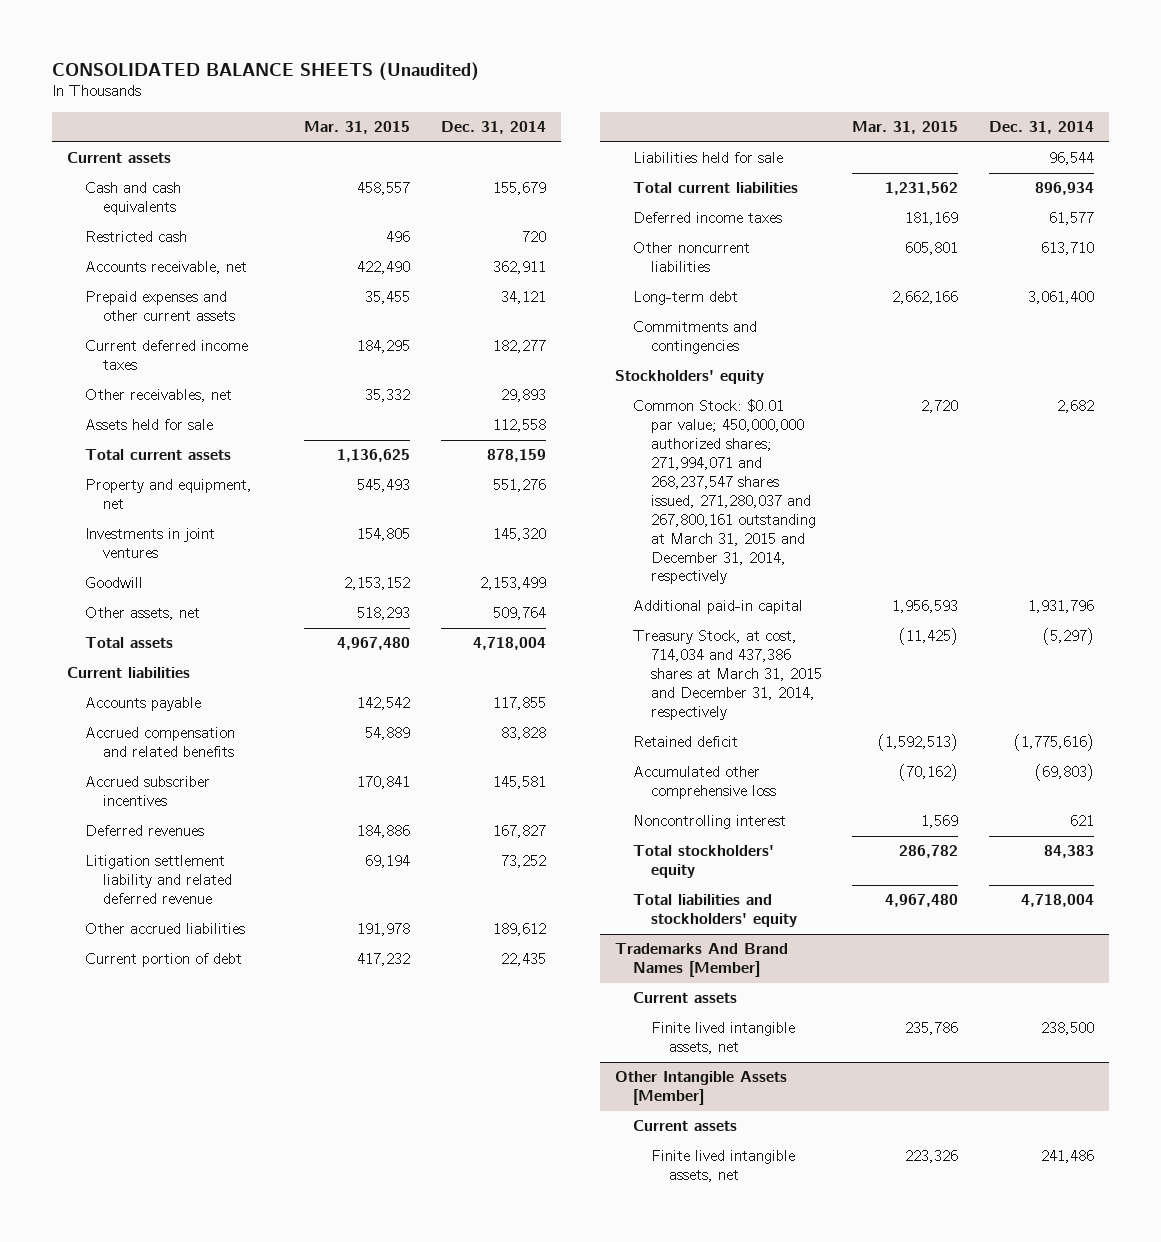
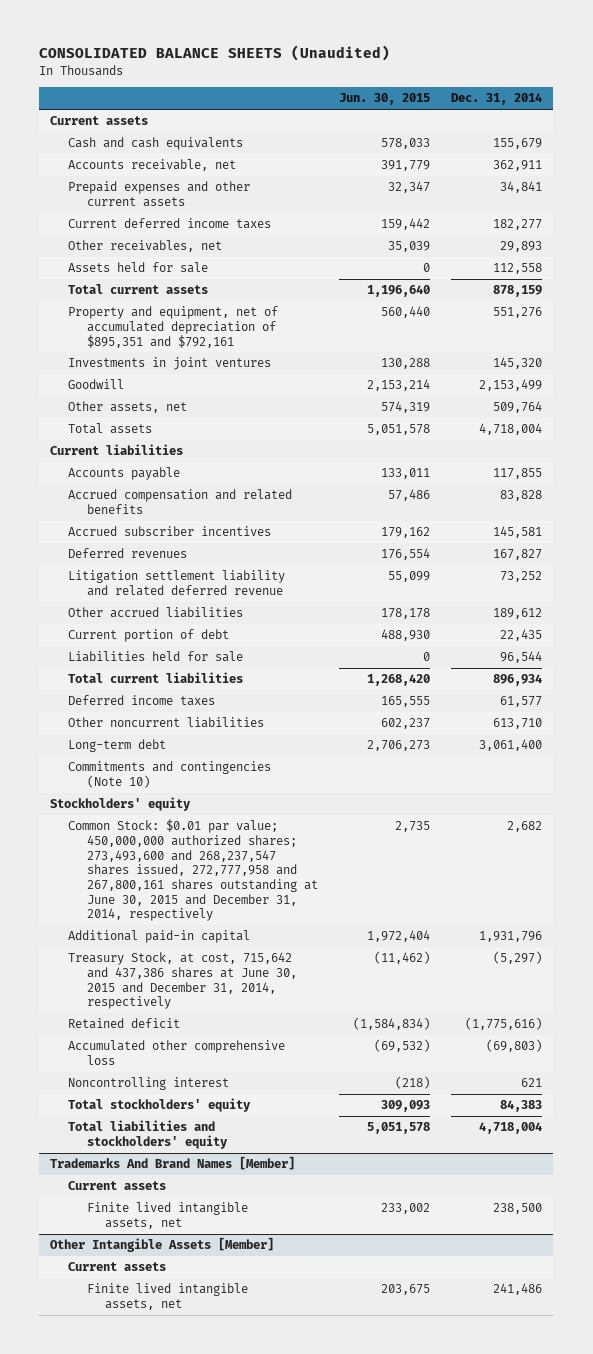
[304,120,411,134] Mar. 31, 2015 -> none
none -> [339,93,431,106] Jun. 30, 2015
[84,231,187,243] Restricted cash -> none
[500,291,546,305] 34,121 -> [500,181,543,194] 34,841
[84,479,252,510] Property and equipment, net -> [68,306,279,348] Property and equipment, net of accumulated depreciation of $895,351 and $792,161
[632,321,757,355] Commitments and contingencies -> [68,761,272,788] Commitments and contingencies (Note 10)
[632,399,816,585] Common Stock: $0.01 par value; 450,000,000 authorized shares; 271,994,071 and 268,237,547 shares issued, 271,280,037 and 267,800,161 outstanding at March 31, 2015 and December 31, 2014, respectively -> [68,819,318,922] Common Stock: $0.01 par value; 450,000,000 authorized shares; 273,493,600 and 268,237,547 shares issued, 272,777,958 and 267,800,161 shares outstanding at June 30, 2015 and December 31, 2014, respectively
[632,630,822,720] Treasury Stock, at cost, 714,034 and 437,386 shares at March 31, 2015 and December 31, 2014, respectively -> [68,952,297,1010] Treasury Stock, at cost, 715,642 and 437,386 shares at June 30, 2015 and December 31, 2014, respectively

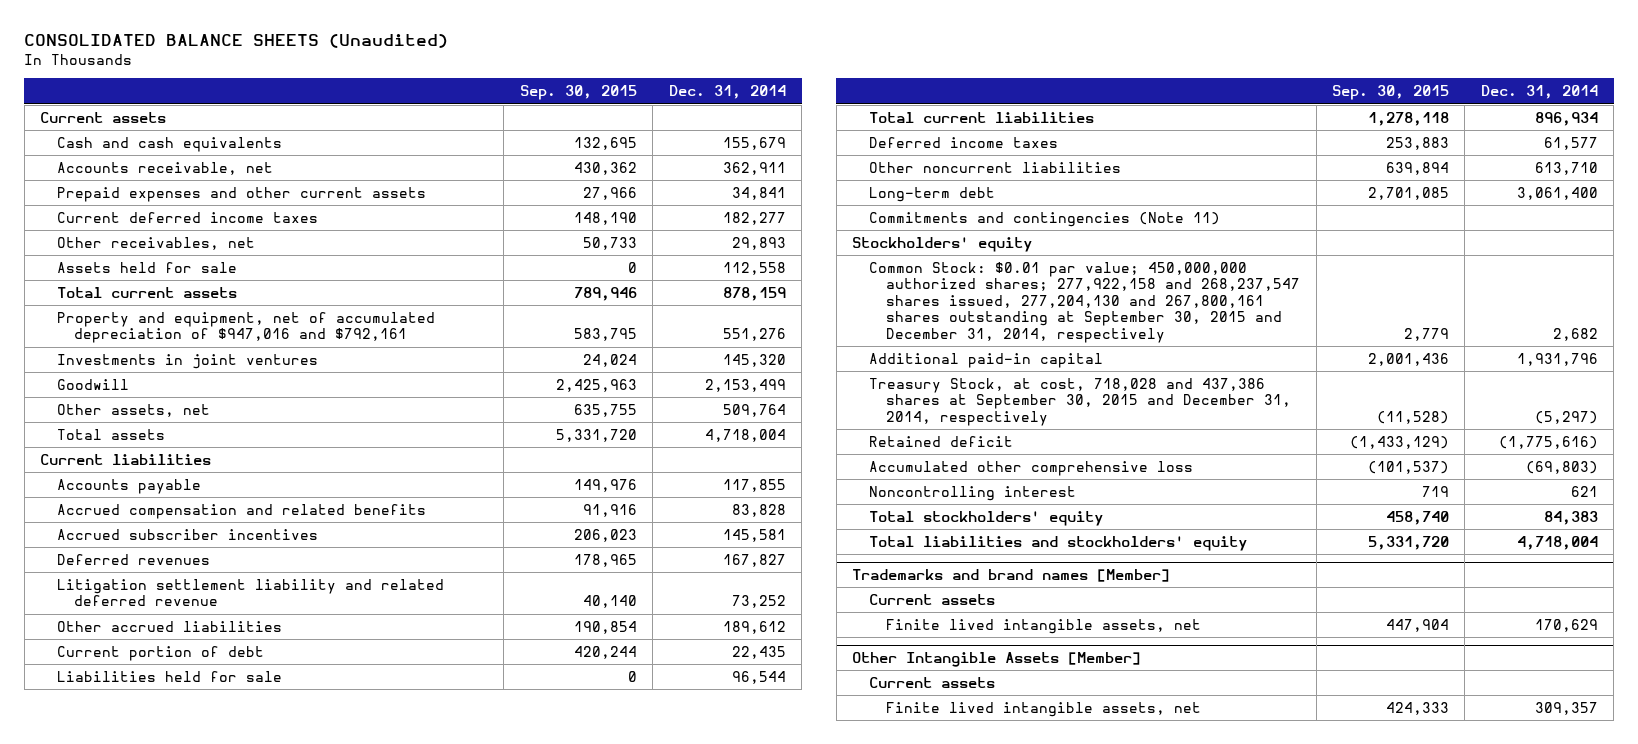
[339,93,431,106] Jun. 30, 2015 -> none
none -> [519,85,637,101] Sep. 30, 2015
[68,306,279,348] Property and equipment, net of accumulated depreciation of $895,351 and $792,161 -> [56,311,435,344] Property and equipment, net of accumulated depreciation of $947,016 and $792,161
[68,761,272,788] Commitments and contingencies (Note 10) -> [869,211,1221,227] Commitments and contingencies (Note 11)
[68,819,318,922] Common Stock: $0.01 par value; 450,000,000 authorized shares; 273,493,600 and 268,237,547 shares issued, 272,777,958 and 267,800,161 shares outstanding at June 30, 2015 and December 31, 2014, respectively -> [869,261,1301,343] Common Stock: $0.01 par value; 450,000,000 authorized shares; 277,922,158 and 268,237,547 shares issued, 277,204,130 and 267,800,161 shares outstanding at September 30, 2015 and December 31, 2014, respectively
[68,952,297,1010] Treasury Stock, at cost, 715,642 and 437,386 shares at June 30, 2015 and December 31, 2014, respectively -> [869,377,1292,426] Treasury Stock, at cost, 718,028 and 437,386 shares at September 30, 2015 and December 31, 2014, respectively
[50,1156,296,1171] Trademarks And Brand Names [Member] -> [852,569,1171,583] Trademarks and brand names [Member]
[493,1203,543,1215] 238,500 -> [1534,618,1598,632] 170,629
[493,1283,543,1296] 241,486 -> [1534,701,1598,715] 309,357

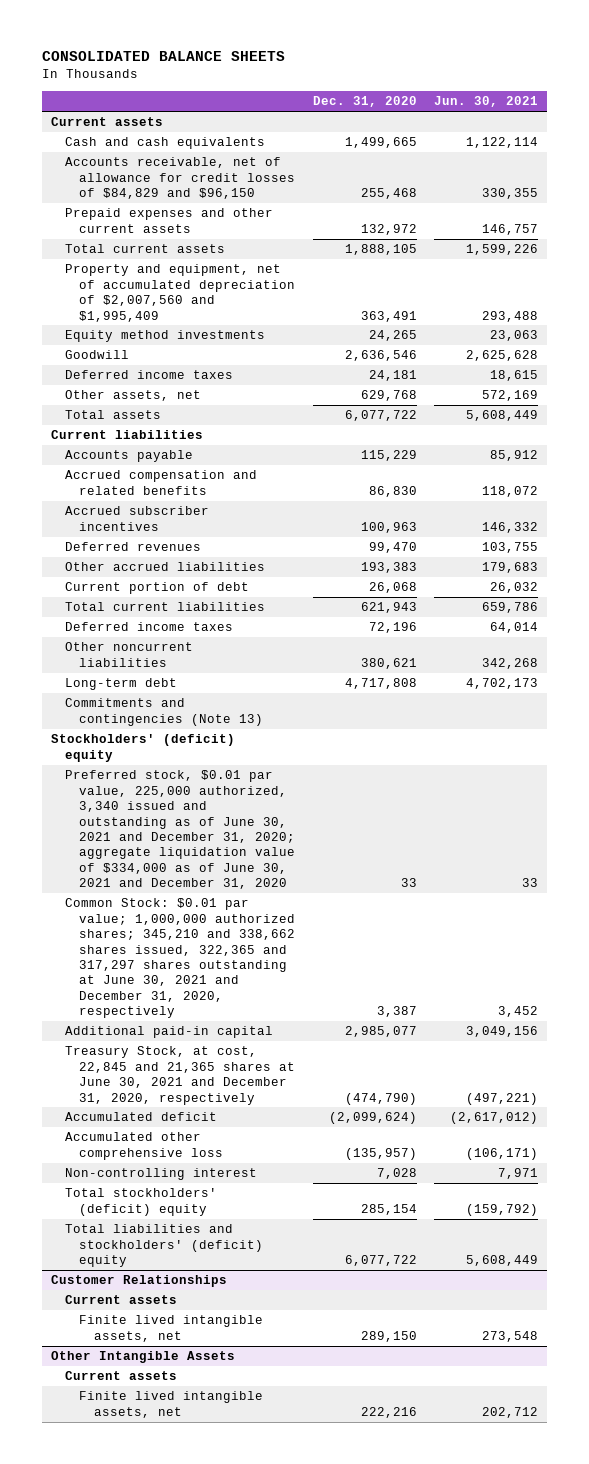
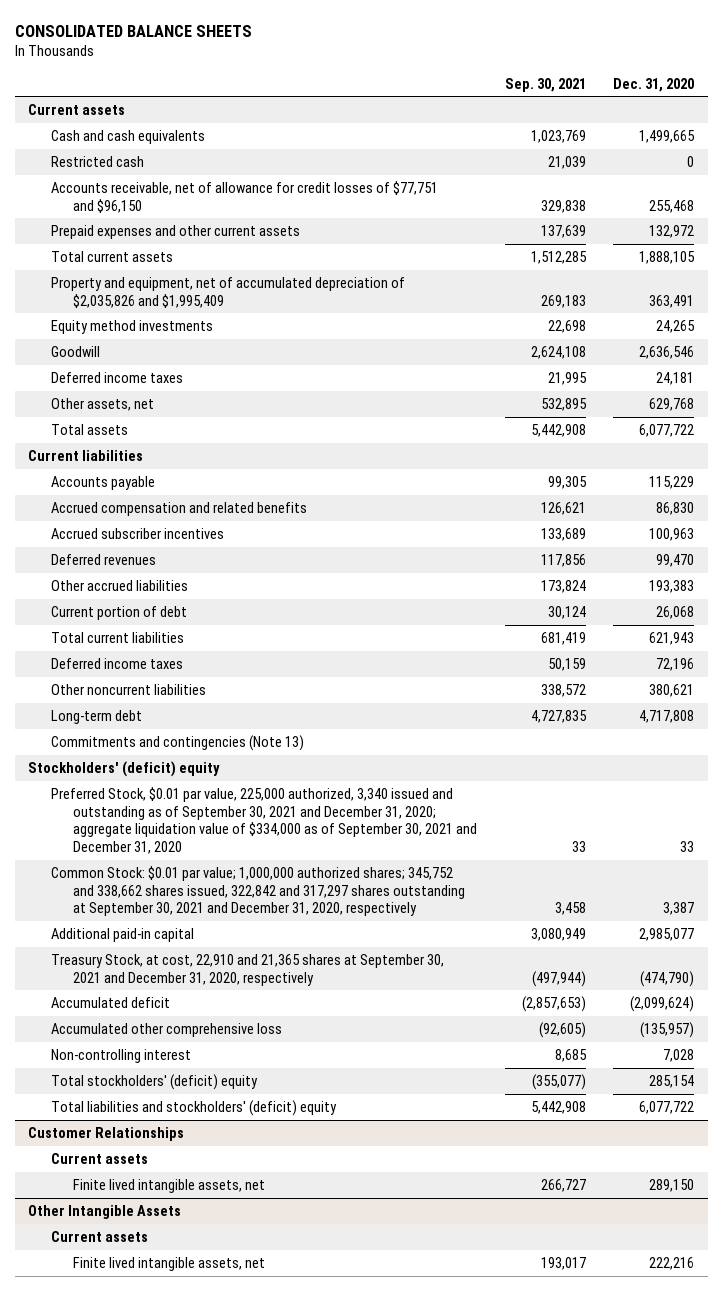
[434,96,539,108] Jun. 30, 2021 -> none
none -> [504,77,586,92] Sep. 30, 2021
none -> [50,155,144,167] Restricted cash
[64,157,296,200] Accounts receivable, net of allowance for credit losses of $84,829 and $96,150 -> [50,180,438,213] Accounts receivable, net of allowance for credit losses of $77,751 and $96,150
[64,264,296,322] Property and equipment, net of accumulated depreciation of $2,007,560 and $1,995,409 -> [50,276,405,308] Property and equipment, net of accumulated depreciation of $2,035,826 and $1,995,409
[64,770,296,890] Preferred stock, $0.01 par value, 225,000 authorized, 3,340 issued and outstanding as of June 30, 2021 and December 31, 2020; aggregate liquidation value of $334,000 as of June 30, 2021 and December 31, 2020 -> [50,786,478,855] Preferred Stock, $0.01 par value, 225,000 authorized, 3,340 issued and outstanding as of September 30, 2021 and December 31, 2020; aggregate liquidation value of $334,000 as of September 30, 2021 and December 31, 2020
[64,898,296,1019] Common Stock: $0.01 par value; 1,000,000 authorized shares; 345,210 and 338,662 shares issued, 322,365 and 317,297 shares outstanding at June 30, 2021 and December 31, 2020, respectively -> [50,865,466,917] Common Stock: $0.01 par value; 1,000,000 authorized shares; 345,752 and 338,662 shares issued, 322,842 and 317,297 shares outstanding at September 30, 2021 and December 31, 2020, respectively
[64,1046,296,1105] Treasury Stock, at cost, 22,845 and 21,365 shares at June 30, 2021 and December 31, 2020, respectively -> [50,953,444,986] Treasury Stock, at cost, 22,910 and 21,365 shares at September 30, 2021 and December 31, 2020, respectively

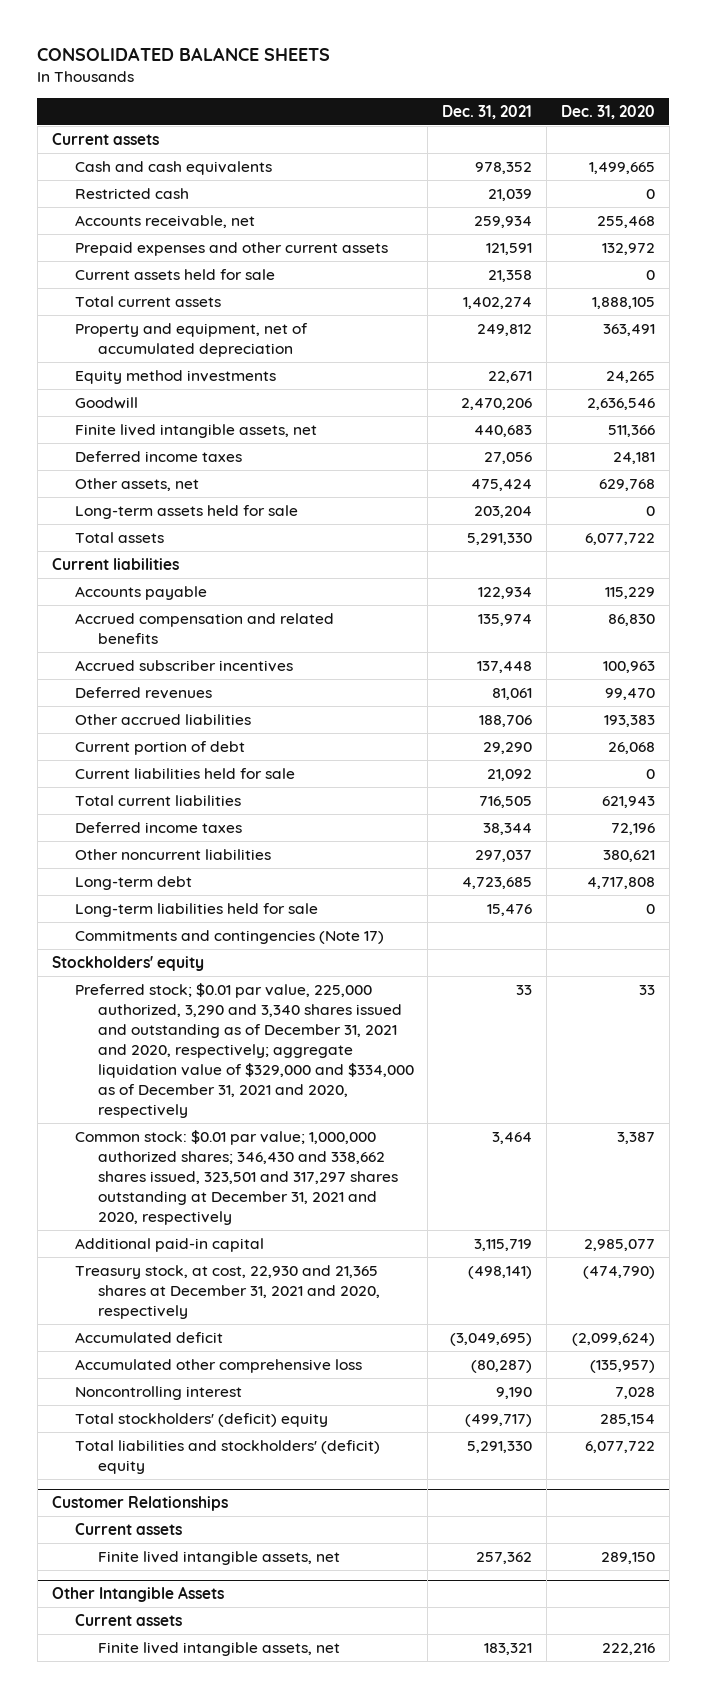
[504,77,586,92] Sep. 30, 2021 -> none
none -> [442,104,533,119] Dec. 31, 2021
[50,180,438,213] Accounts receivable, net of allowance for credit losses of $77,751 and $96,150 -> [74,214,255,228] Accounts receivable, net
none -> [74,268,275,280] Current assets held for sale
[50,276,405,308] Property and equipment, net of accumulated depreciation of $2,035,826 and $1,995,409 -> [74,322,308,357] Property and equipment, net of accumulated depreciation
none -> [74,423,317,438] Finite lived intangible assets, net
none -> [74,504,298,519] Long-term assets held for sale
none -> [74,767,295,779] Current liabilities held for sale
none -> [74,902,318,917] Long-term liabilities held for sale
[50,734,304,751] Commitments and contingencies (Note 13) -> [74,929,384,944] Commitments and contingencies (Note 17)
[28,760,221,777] Stockholders' (deficit) equity -> [51,955,204,971] Stockholders' equity
[50,786,478,855] Preferred Stock, $0.01 par value, 225,000 authorized, 3,340 issued and outstanding as of September 30, 2021 and December 31, 2020; aggregate liquidation value of $334,000 as of September 30, 2021 and December 31, 2020 -> [74,982,414,1119] Preferred stock; $0.01 par value, 225,000 authorized, 3,290 and 3,340 shares issued and outstanding as of December 31, 2021 and 2020, respectively; aggregate liquidation value of $329,000 and $334,000 as of December 31, 2021 and 2020, respectively
[50,865,466,917] Common Stock: $0.01 par value; 1,000,000 authorized shares; 345,752 and 338,662 shares issued, 322,842 and 317,297 shares outstanding at September 30, 2021 and December 31, 2020, respectively -> [74,1129,398,1226] Common stock: $0.01 par value; 1,000,000 authorized shares; 346,430 and 338,662 shares issued, 323,501 and 317,297 shares outstanding at December 31, 2021 and 2020, respectively
[50,953,444,986] Treasury Stock, at cost, 22,910 and 21,365 shares at September 30, 2021 and December 31, 2020, respectively -> [74,1264,380,1319] Treasury stock, at cost, 22,930 and 21,365 shares at December 31, 2021 and 2020, respectively
[50,1048,191,1063] Non-controlling interest -> [74,1385,242,1400] Noncontrolling interest

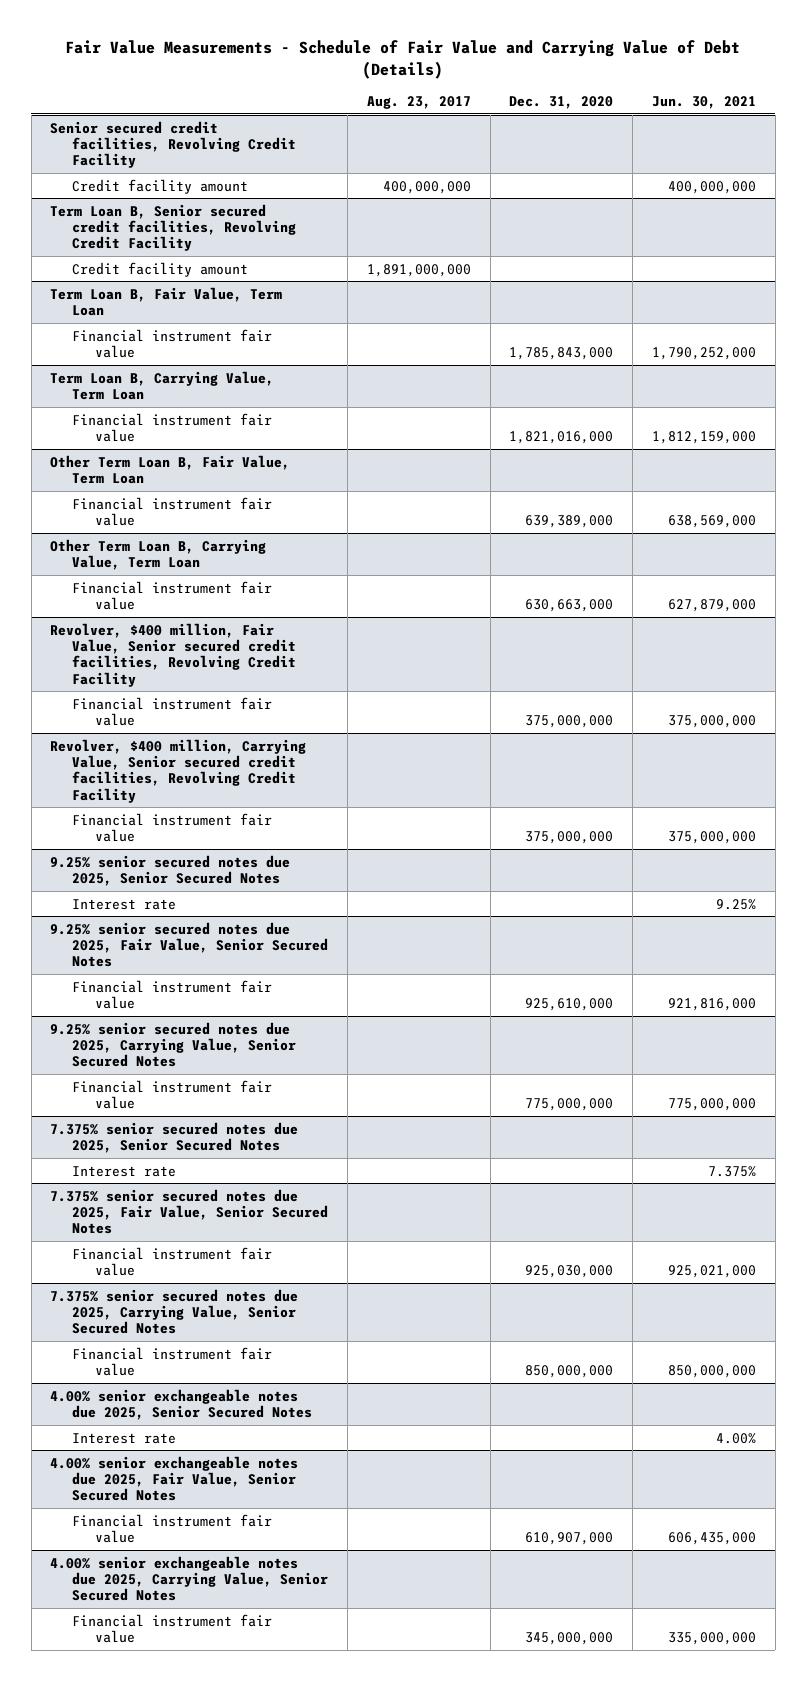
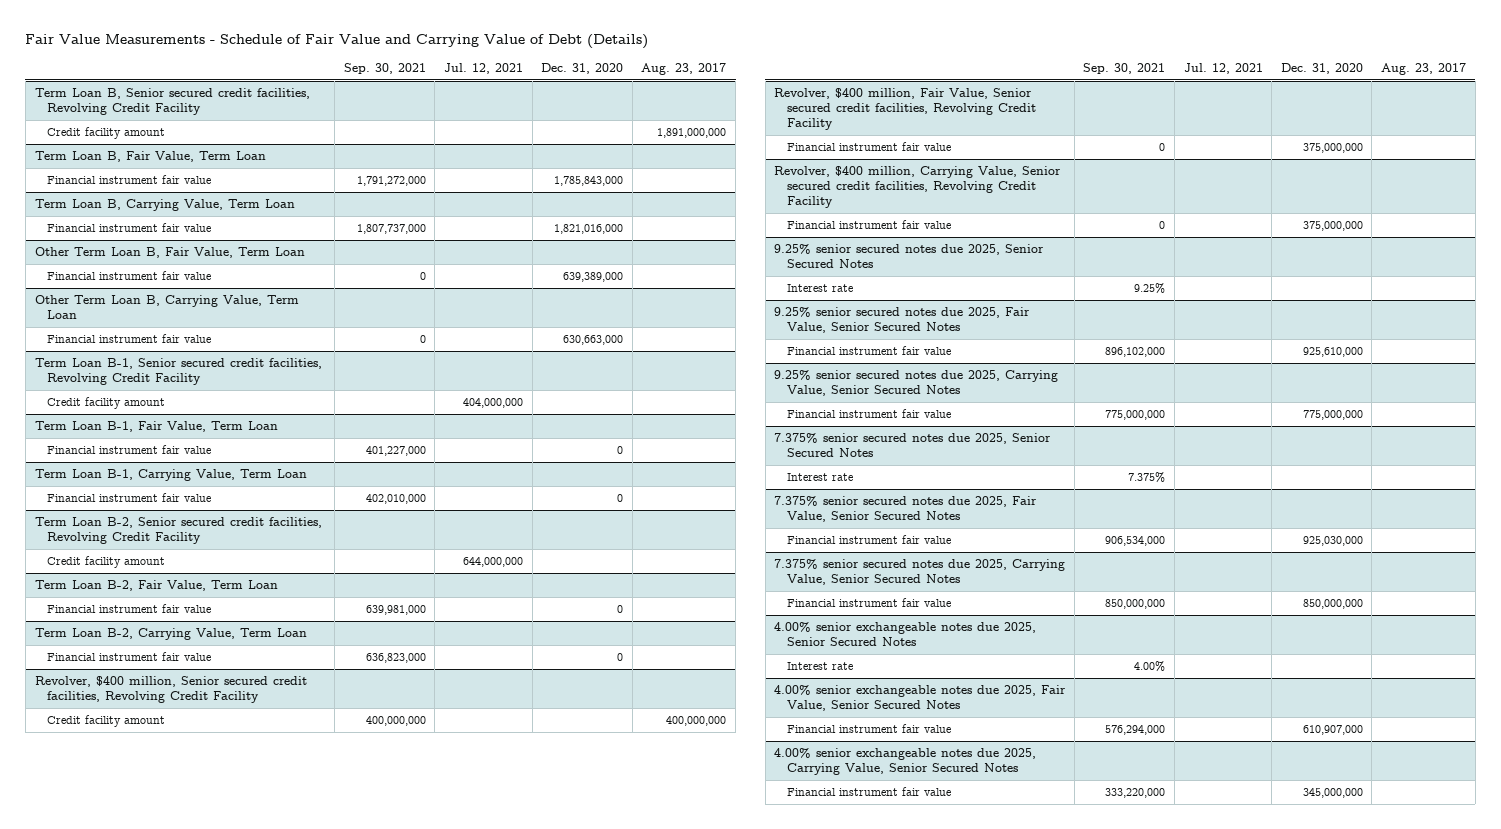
[651,96,756,110] Jun. 30, 2021 -> none
none -> [343,62,426,74] Sep. 30, 2021
none -> [443,62,523,74] Jul. 12, 2021
[50,120,297,169] Senior secured credit facilities, Revolving Credit Facility -> none
[72,178,249,194] Credit facility amount -> none
none -> [34,358,322,385] Term Loan B-1, Senior secured credit facilities, Revolving Credit Facility
none -> [46,397,165,410] Credit facility amount
none -> [34,421,278,433] Term Loan B-1, Fair Value, Term Loan
none -> [46,445,211,455] Financial instrument fair value
none -> [34,469,307,482] Term Loan B-1, Carrying Value, Term Loan
none -> [46,493,211,503] Financial instrument fair value
none -> [34,517,322,544] Term Loan B-2, Senior secured credit facilities, Revolving Credit Facility
none -> [46,556,165,569] Credit facility amount
none -> [34,580,278,592] Term Loan B-2, Fair Value, Term Loan
none -> [46,604,211,614] Financial instrument fair value
none -> [34,628,307,641] Term Loan B-2, Carrying Value, Term Loan
none -> [46,652,211,662] Financial instrument fair value
none -> [34,676,307,703] Revolver, $400 million, Senior secured credit facilities, Revolving Credit Facility
none -> [46,715,165,728] Credit facility amount

